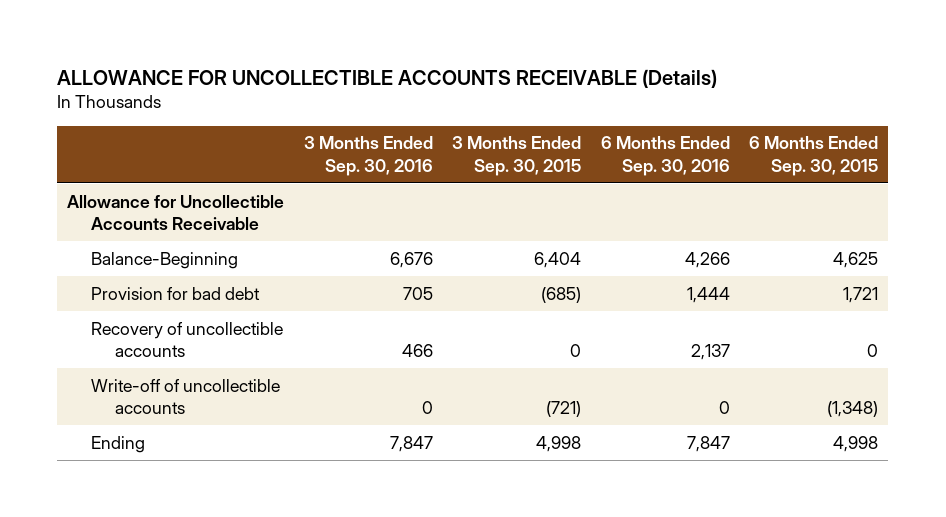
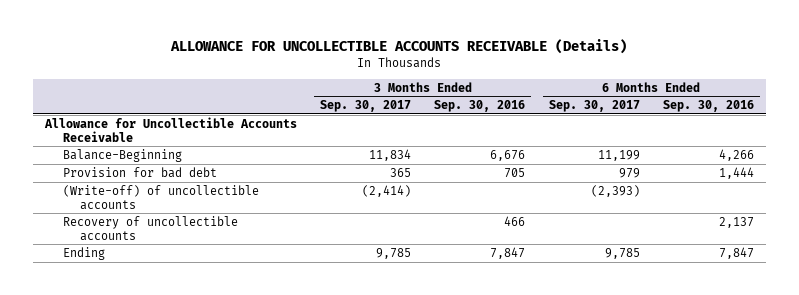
[452,136,582,176] 3 Months Ended Sep. 30, 2015 -> none
[749,136,879,176] 6 Months Ended Sep. 30, 2015 -> none
none -> [320,100,412,113] Sep. 30, 2017
none -> [548,100,640,113] Sep. 30, 2017
none -> [62,184,259,210] (Write-off) of uncollectible accounts
[91,378,281,414] Write-off of uncollectible accounts -> none

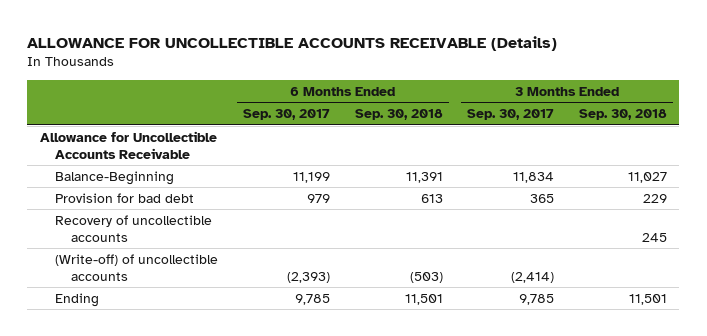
[434,100,526,113] Sep. 30, 2016 -> none
[662,100,754,113] Sep. 30, 2016 -> none
none -> [354,109,443,121] Sep. 30, 2018
none -> [578,109,667,121] Sep. 30, 2018
[62,184,259,210] (Write-off) of uncollectible accounts -> [55,253,219,281] (Write-off) of uncollectible accounts

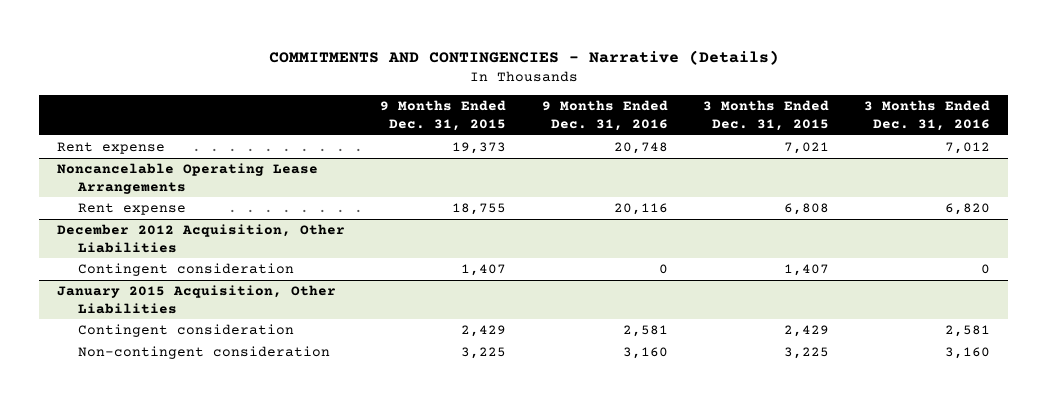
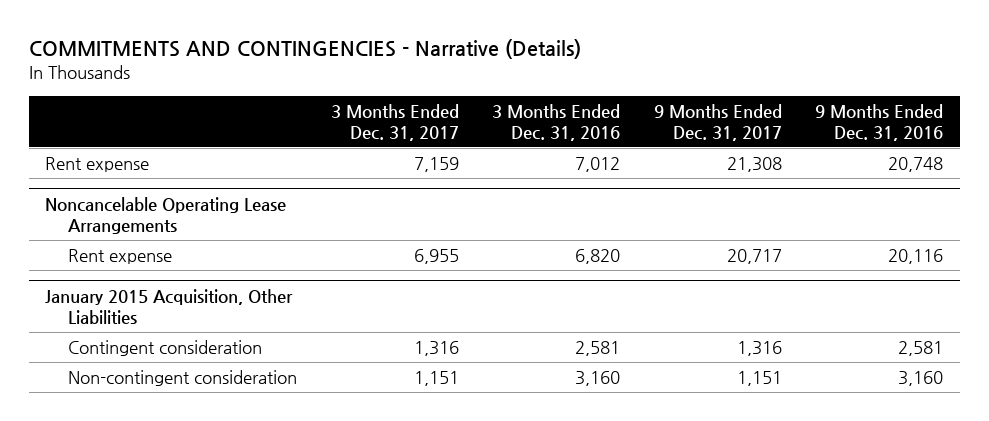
[380,100,507,131] 9 Months Ended Dec. 31, 2015 -> none
[702,100,829,131] 3 Months Ended Dec. 31, 2015 -> none
none -> [330,103,459,141] 3 Months Ended Dec. 31, 2017
none -> [653,103,782,141] 9 Months Ended Dec. 31, 2017
[56,224,345,253] December 2012 Acquisition, Other Liabilities -> none
[78,263,295,277] Contingent consideration -> none

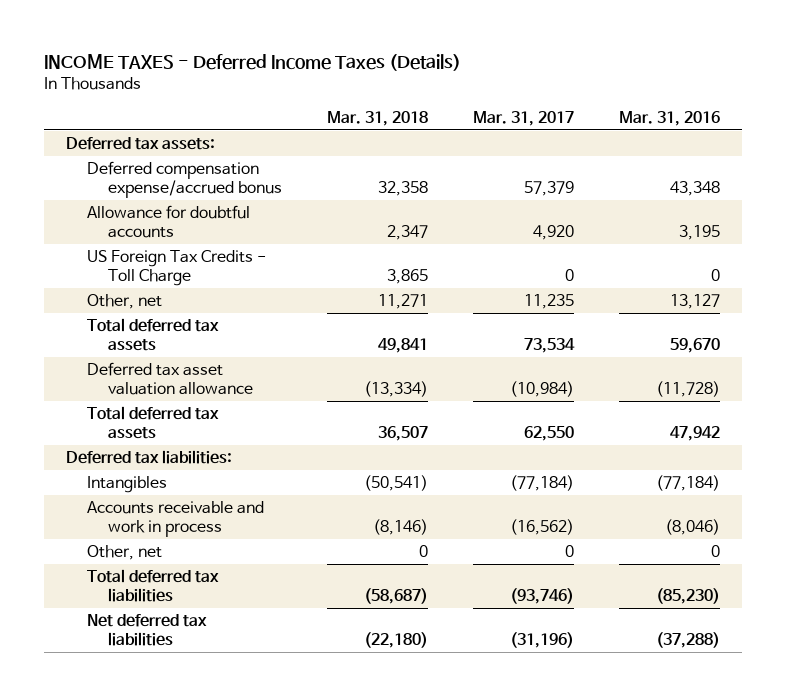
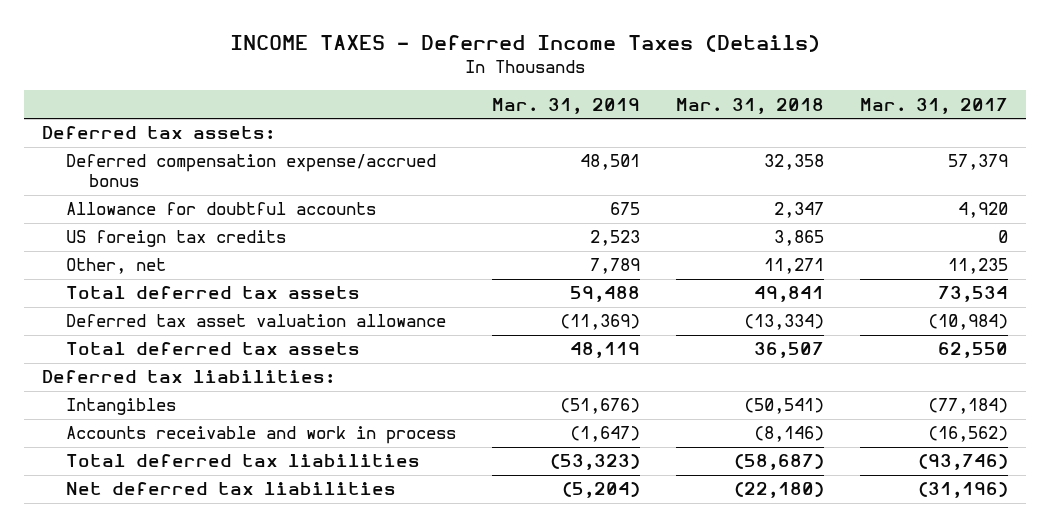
[618,110,720,126] Mar. 31, 2016 -> none
none -> [491,97,640,114] Mar. 31, 2019
[87,250,267,286] US Foreign Tax Credits - Toll Charge -> [65,230,286,248] US foreign tax credits
[87,545,163,561] Other, net -> none

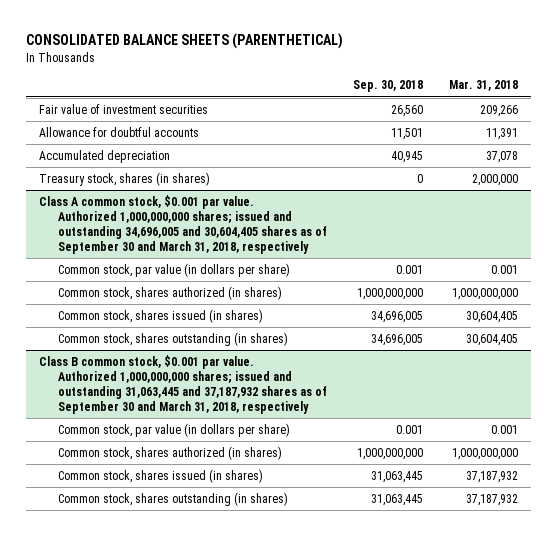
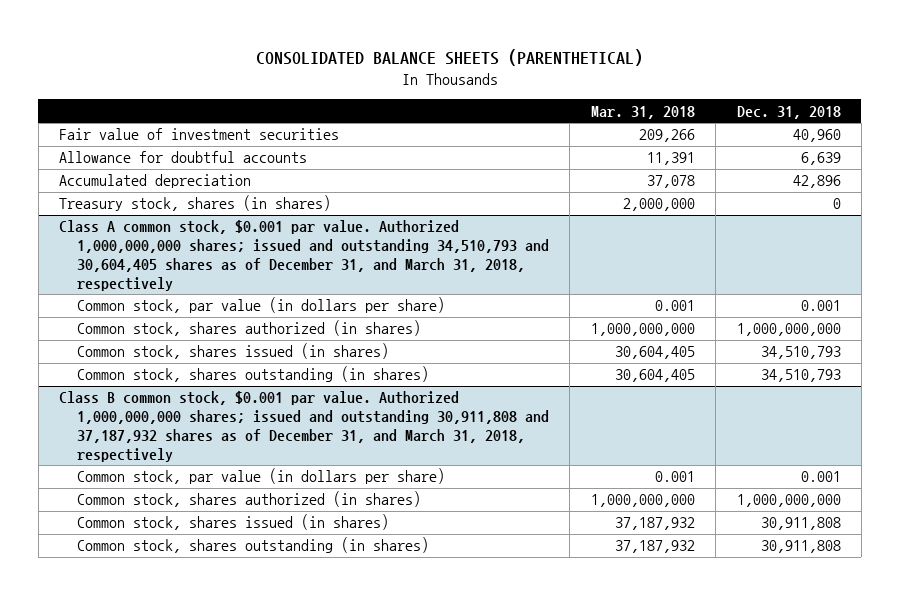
[353,80,424,93] Sep. 30, 2018 -> none
none -> [736,105,841,119] Dec. 31, 2018
[39,194,328,254] Class A common stock, $0.001 par value. Authorized 1,000,000,000 shares; issued and outstanding 34,696,005 and 30,604,405 shares as of September 30 and March 31, 2018, respectively -> [59,220,549,291] Class A common stock, $0.001 par value. Authorized 1,000,000,000 shares; issued and outstanding 34,510,793 and 30,604,405 shares as of December 31, and March 31, 2018, respectively
[39,354,328,414] Class B common stock, $0.001 par value. Authorized 1,000,000,000 shares; issued and outstanding 31,063,445 and 37,187,932 shares as of September 30 and March 31, 2018, respectively -> [59,391,549,462] Class B common stock, $0.001 par value. Authorized 1,000,000,000 shares; issued and outstanding 30,911,808 and 37,187,932 shares as of December 31, and March 31, 2018, respectively

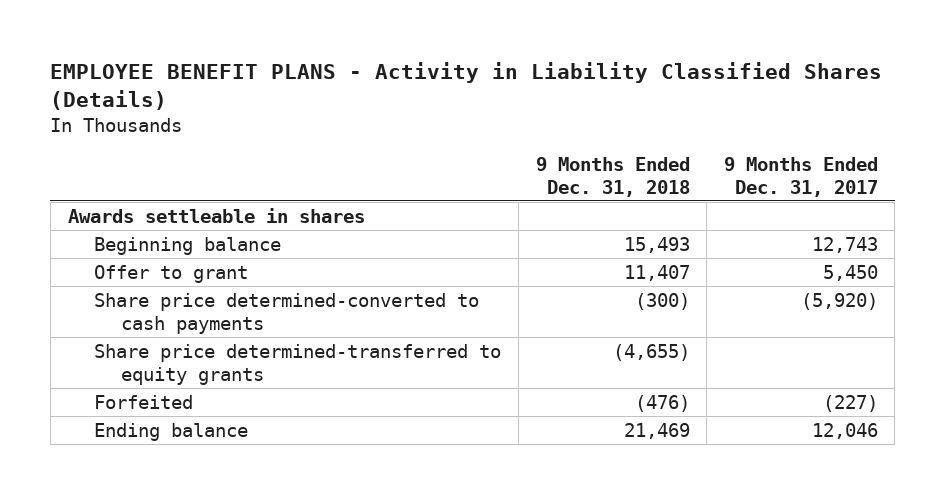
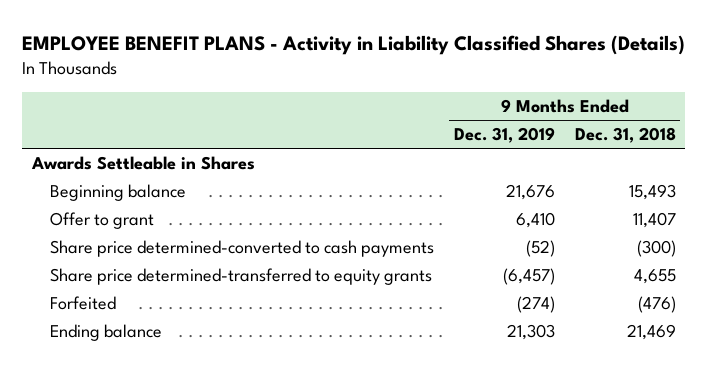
[723,156,878,197] 9 Months Ended Dec. 31, 2017 -> none
none -> [453,127,555,144] Dec. 31, 2019
[67,207,365,223] Awards settleable in shares -> [31,155,256,170] Awards Settleable in Shares
[612,343,690,361] (4,655) -> [633,268,676,284] 4,655

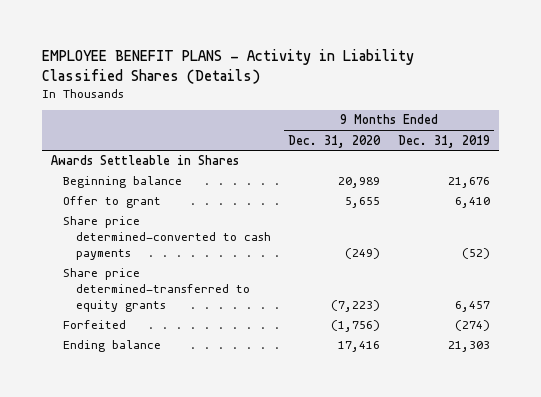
[574,127,676,144] Dec. 31, 2018 -> none
none -> [288,134,382,148] Dec. 31, 2020
[502,267,555,285] (6,457) -> [455,301,491,313] 6,457

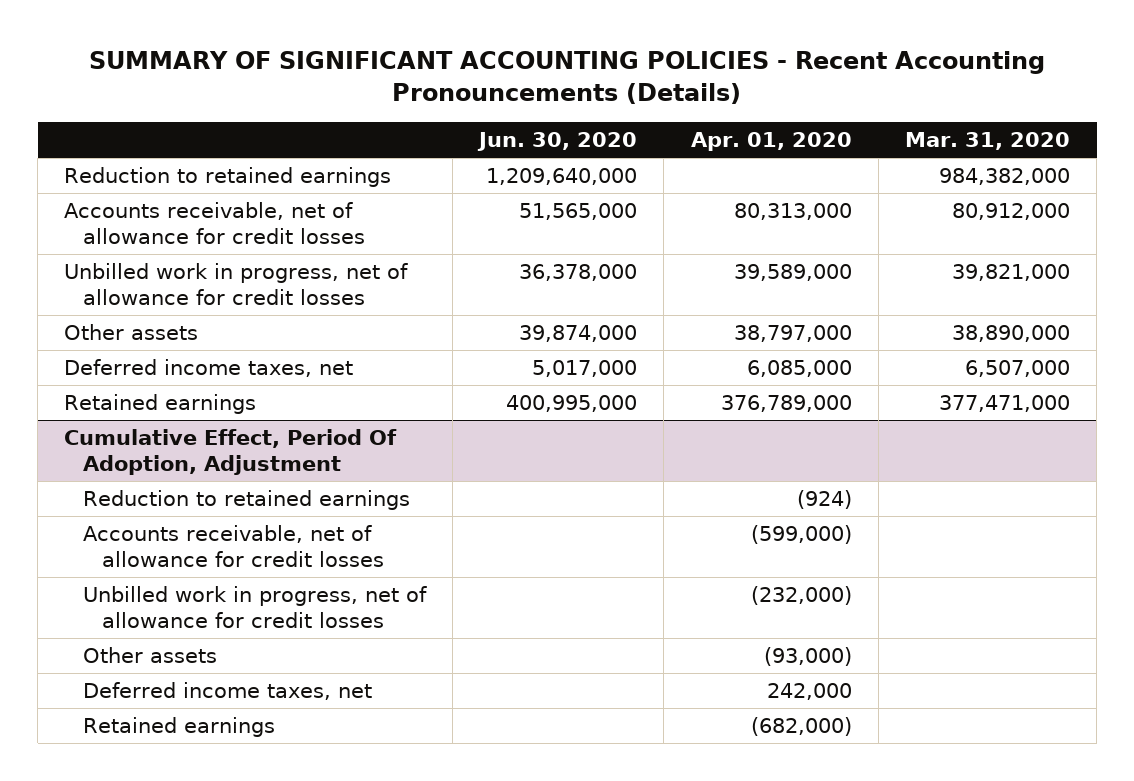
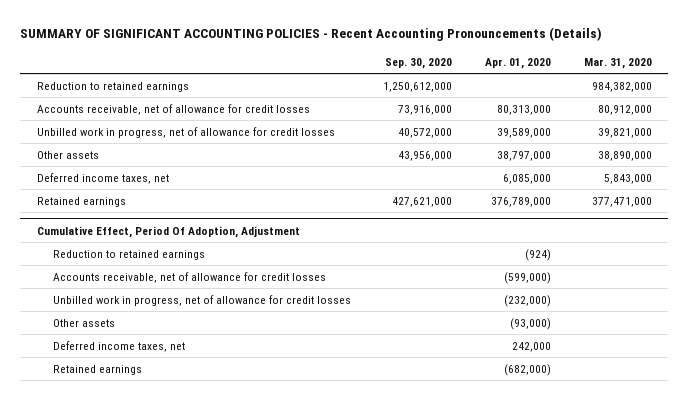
[477,131,638,151] Jun. 30, 2020 -> none
none -> [385,57,453,69] Sep. 30, 2020
[964,360,1070,378] 6,507,000 -> [603,173,652,184] 5,843,000

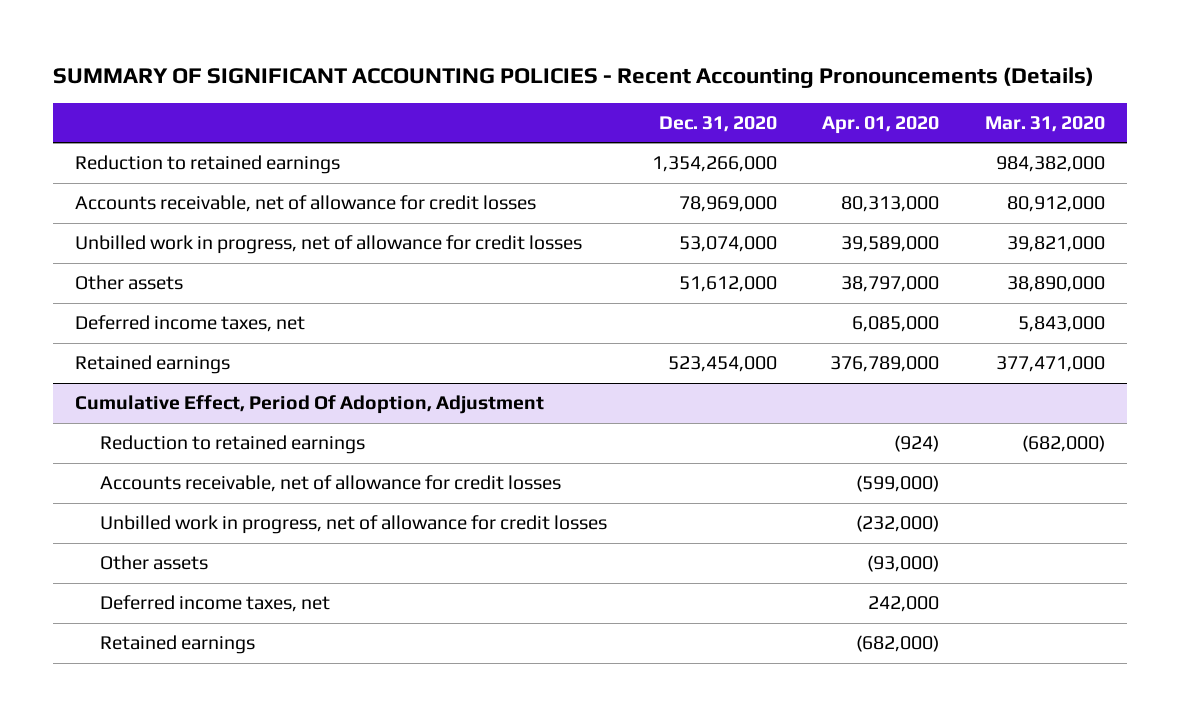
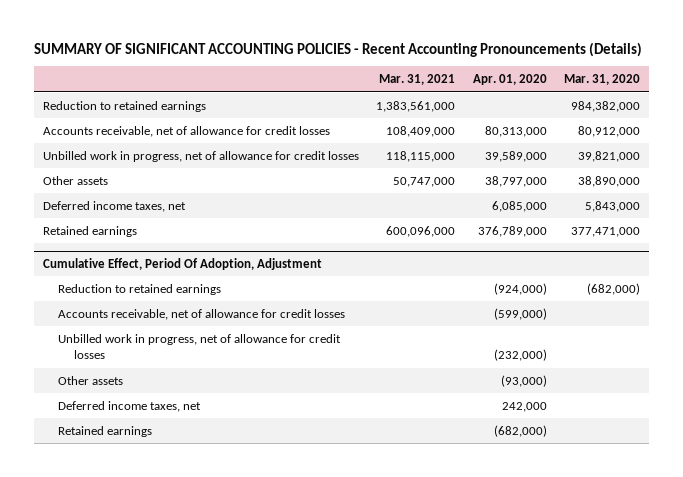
[659,115,778,132] Dec. 31, 2020 -> none
none -> [379,73,456,85] Mar. 31, 2021
[894,435,940,453] (924) -> [493,282,547,295] (924,000)

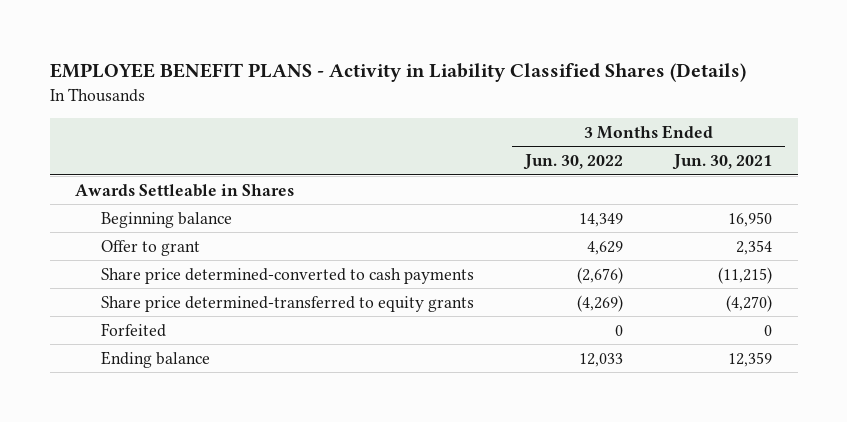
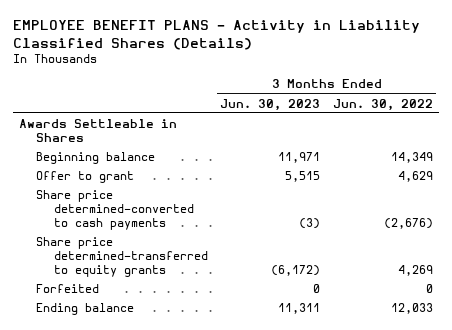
[672,154,773,171] Jun. 30, 2021 -> none
none -> [220,98,321,111] Jun. 30, 2023
[577,294,624,312] (4,269) -> [397,265,433,277] 4,269

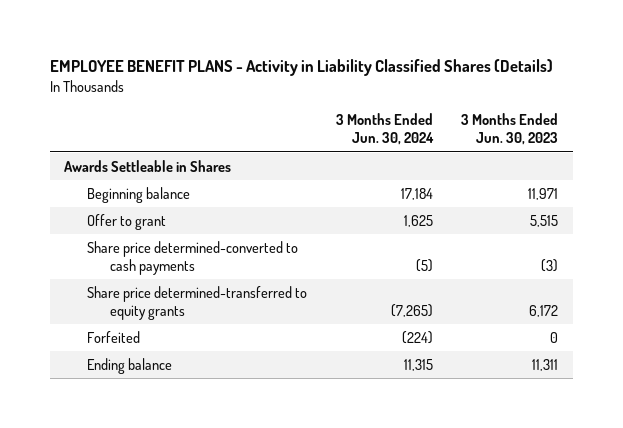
[332,98,433,111] Jun. 30, 2022 -> none
none -> [335,113,434,146] 3 Months Ended Jun. 30, 2024
[271,265,321,277] (6,172) -> [529,304,559,317] 6,172

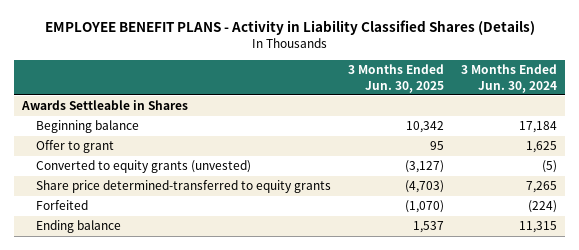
[461,113,559,146] 3 Months Ended Jun. 30, 2023 -> none
none -> [347,64,444,93] 3 Months Ended Jun. 30, 2025
[87,240,299,275] Share price determined-converted to cash payments -> [35,160,251,174] Converted to equity grants (unvested)
[390,303,433,317] (7,265) -> [525,181,557,194] 7,265

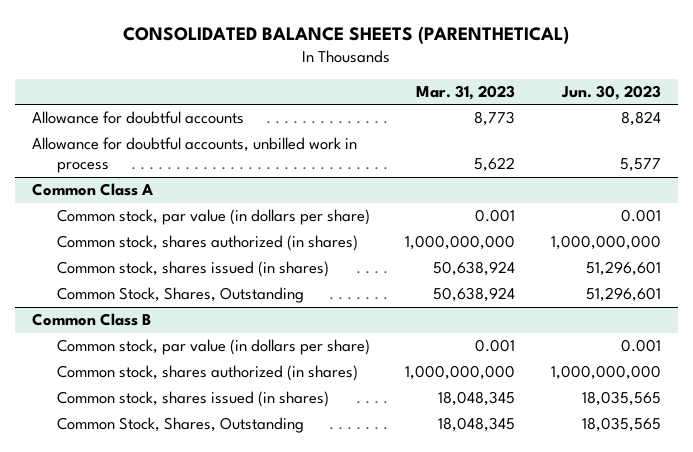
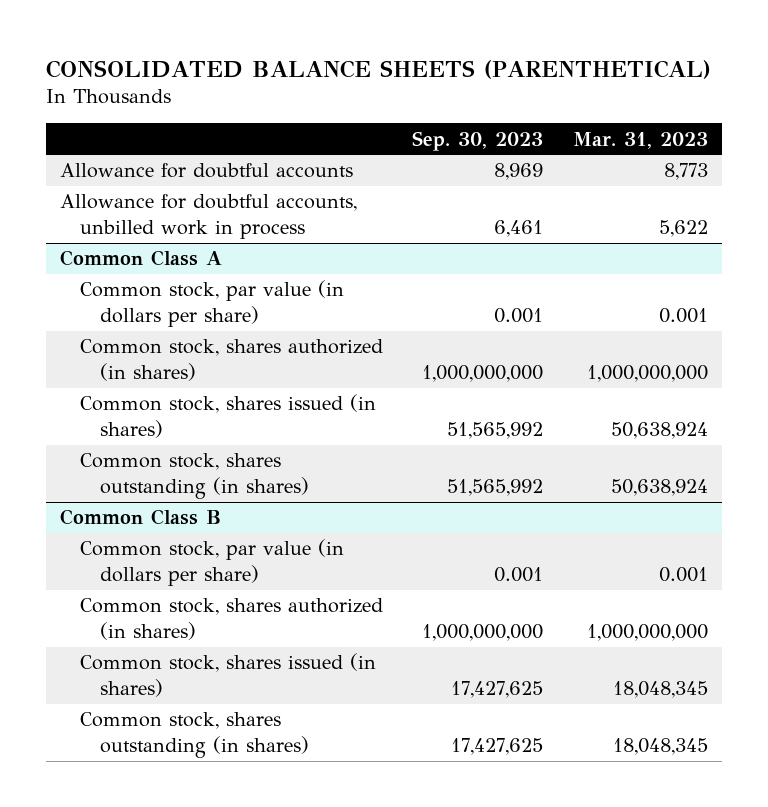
[560,84,661,100] Jun. 30, 2023 -> none
none -> [412,130,544,151] Sep. 30, 2023
[57,287,305,304] Common Stock, Shares, Outstanding -> [80,453,310,499] Common stock, shares outstanding (in shares)
[57,417,305,434] Common Stock, Shares, Outstanding -> [80,712,310,758] Common stock, shares outstanding (in shares)

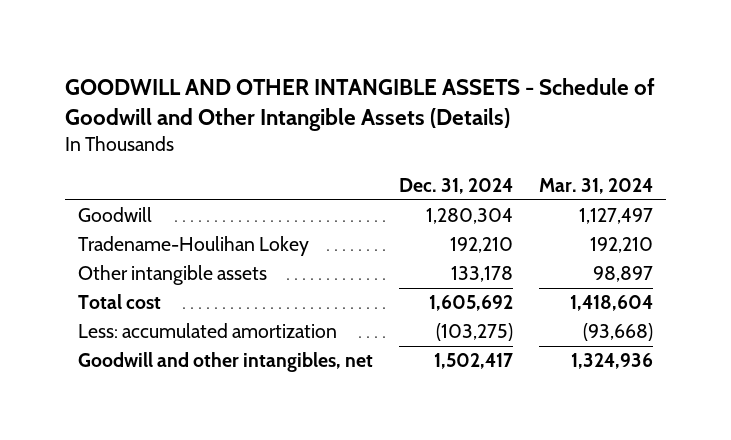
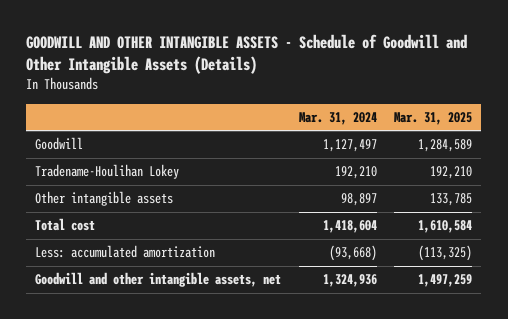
[398,177,513,194] Dec. 31, 2024 -> none
none -> [394,111,473,125] Mar. 31, 2025
[77,352,373,373] Goodwill and other intangibles, net -> [35,272,282,288] Goodwill and other intangible assets, net

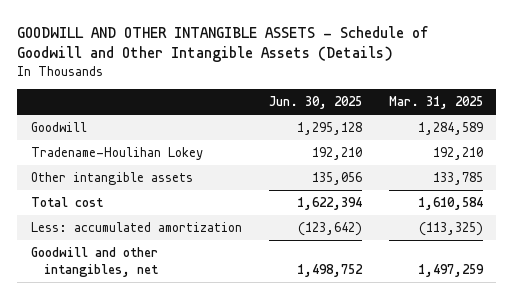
[298,111,377,125] Mar. 31, 2024 -> none
none -> [268,96,362,110] Jun. 30, 2025
[35,272,282,288] Goodwill and other intangible assets, net -> [30,246,158,277] Goodwill and other intangibles, net

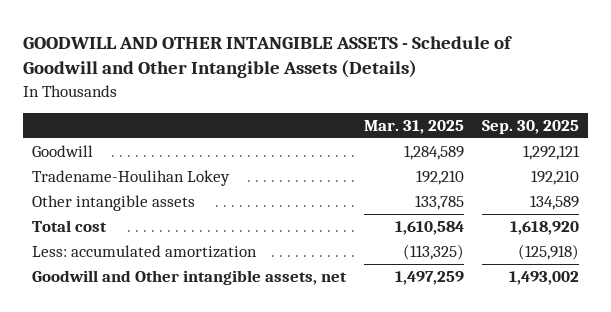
[268,96,362,110] Jun. 30, 2025 -> none
none -> [482,119,580,134] Sep. 30, 2025
[30,246,158,277] Goodwill and other intangibles, net -> [31,269,347,285] Goodwill and Other intangible assets, net

